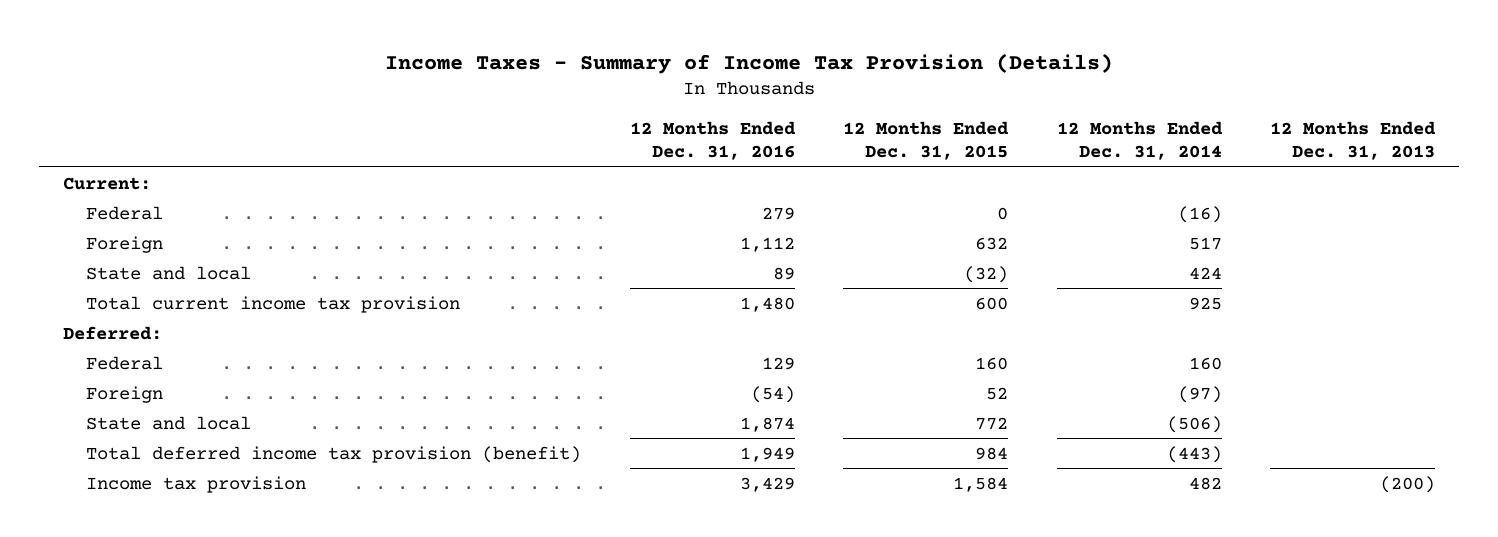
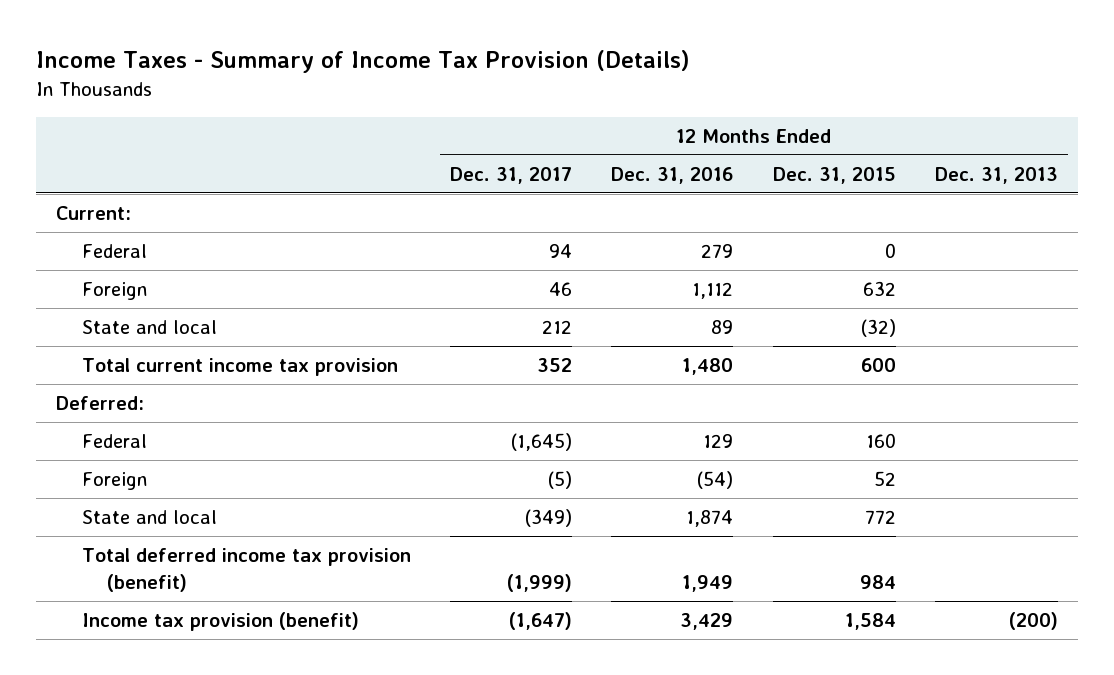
[1056,121,1223,161] 12 Months Ended Dec. 31, 2014 -> none
none -> [450,166,573,184] Dec. 31, 2017
[86,475,307,493] Income tax provision -> [81,612,359,632] Income tax provision (benefit)

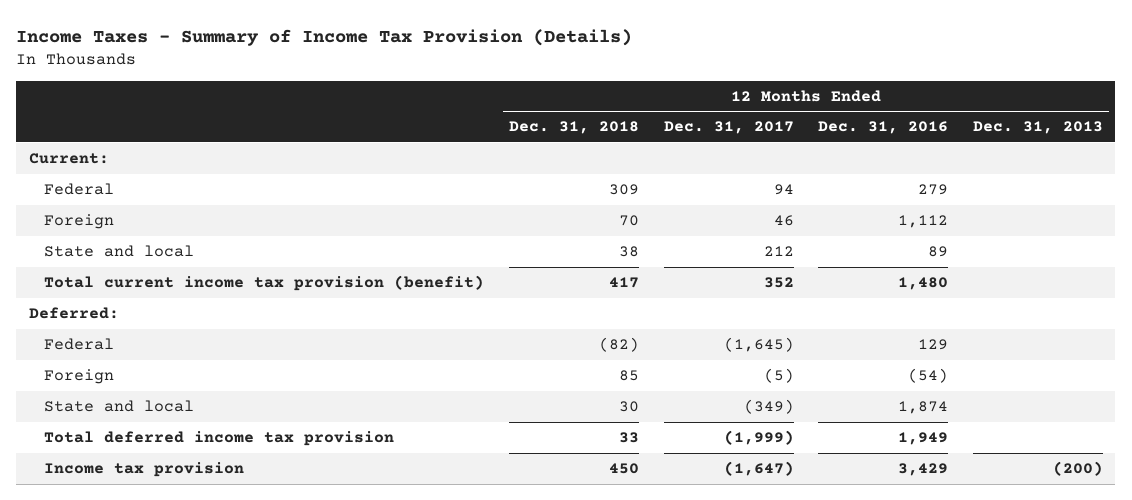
[772,166,896,184] Dec. 31, 2015 -> none
none -> [508,121,639,135] Dec. 31, 2018
[81,358,398,377] Total current income tax provision -> [44,275,485,292] Total current income tax provision (benefit)
[81,548,411,592] Total deferred income tax provision (benefit) -> [44,431,395,447] Total deferred income tax provision
[81,612,359,632] Income tax provision (benefit) -> [44,462,245,478] Income tax provision

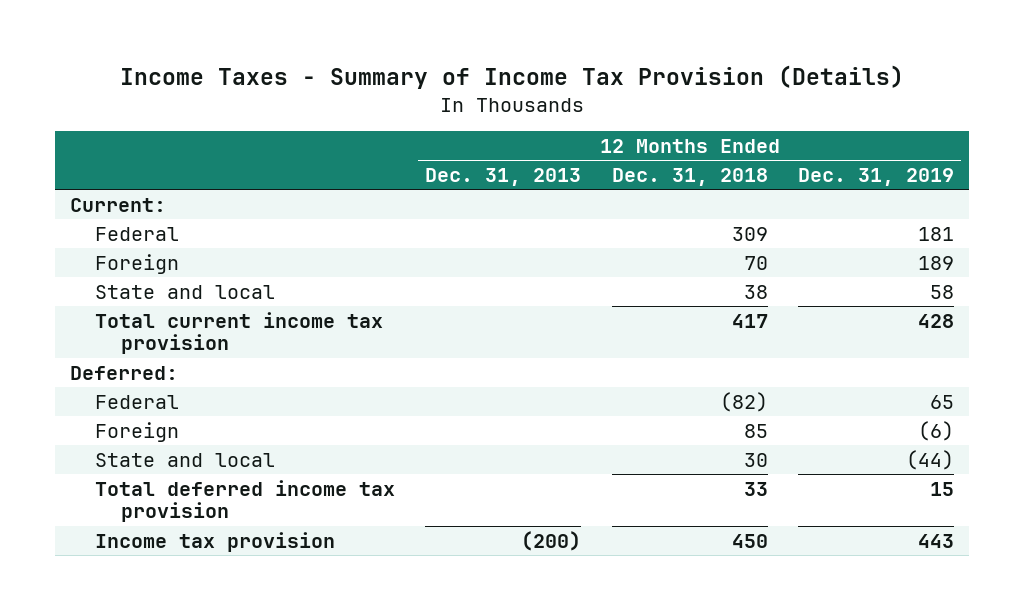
[663,121,794,135] Dec. 31, 2017 -> none
[818,121,949,135] Dec. 31, 2016 -> none
none -> [797,168,954,187] Dec. 31, 2019
[44,275,485,292] Total current income tax provision (benefit) -> [95,311,384,355] Total current income tax provision

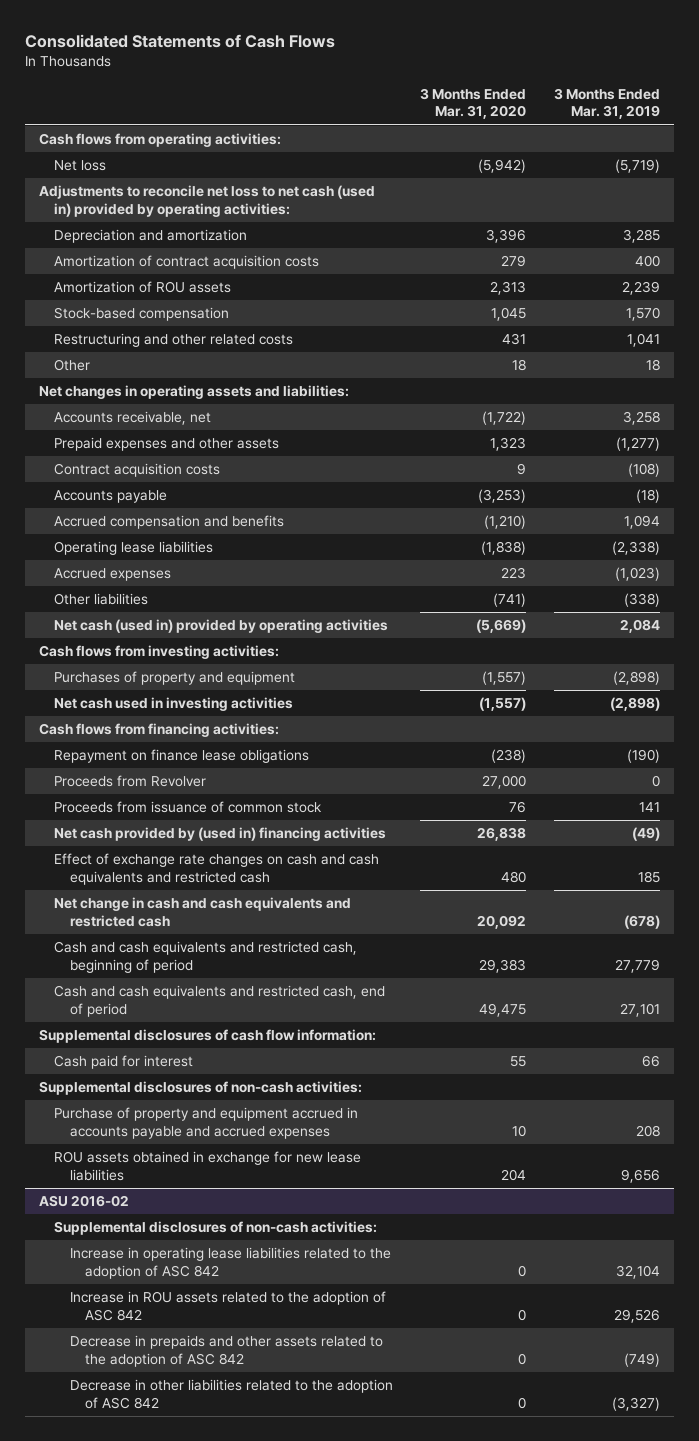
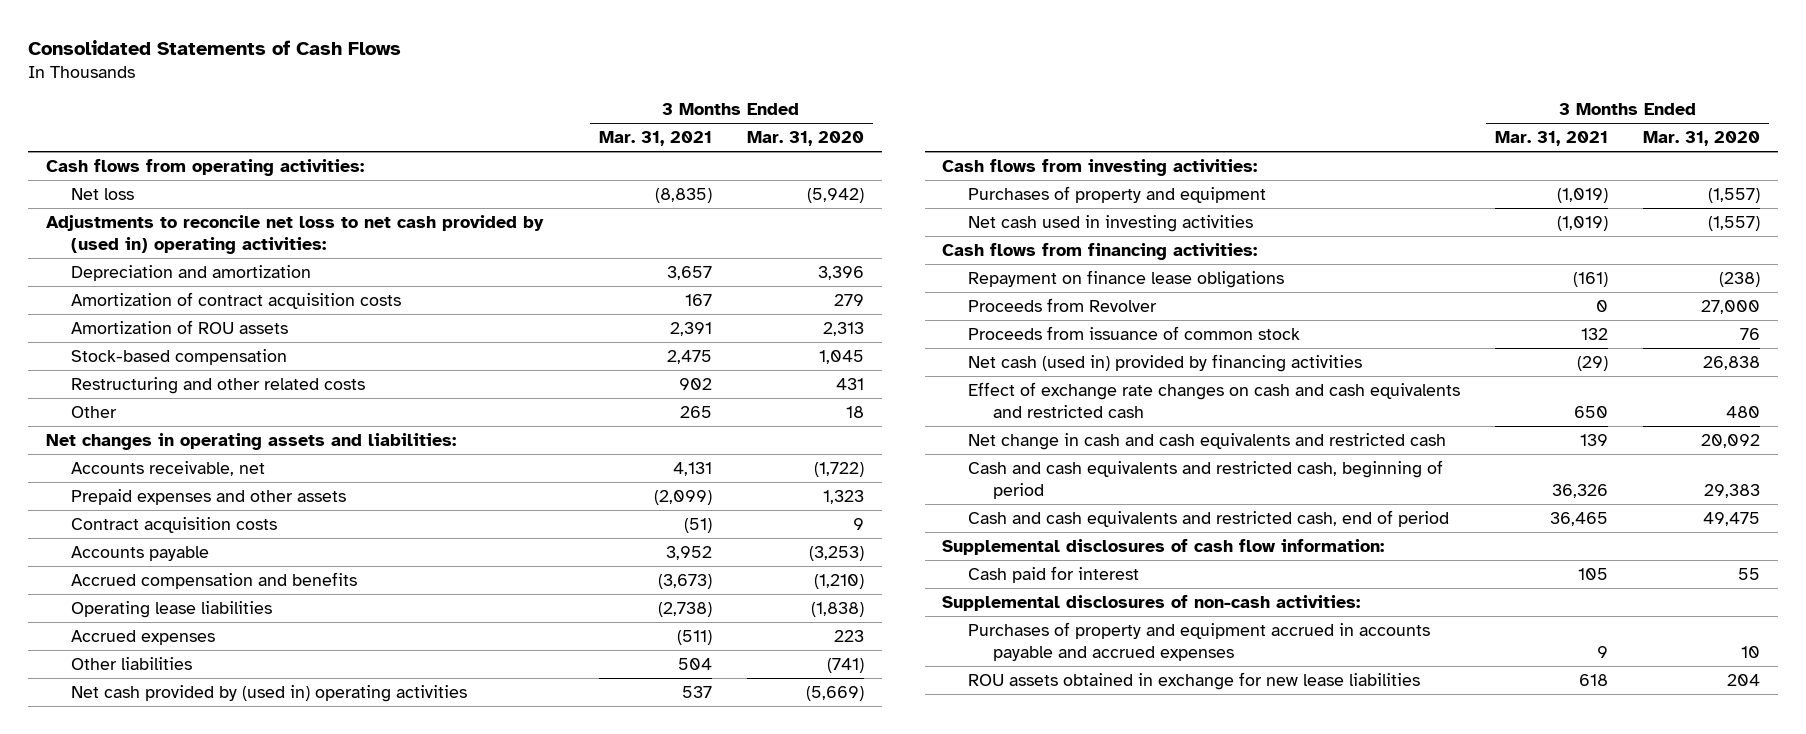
[554,87,661,120] 3 Months Ended Mar. 31, 2019 -> none
none -> [598,131,712,147] Mar. 31, 2021
[39,185,376,217] Adjustments to reconcile net loss to net cash (used in) provided by operating activities: -> [46,214,545,255] Adjustments to reconcile net loss to net cash provided by (used in) operating activities:
[54,619,389,634] Net cash (used in) provided by operating activities -> [71,684,468,702] Net cash provided by (used in) operating activities
[54,827,387,842] Net cash provided by (used in) financing activities -> [967,353,1362,372] Net cash (used in) provided by financing activities
[54,1107,359,1139] Purchase of property and equipment accrued in accounts payable and accrued expenses -> [967,621,1430,662] Purchases of property and equipment accrued in accounts payable and accrued expenses
[39,1195,130,1208] ASU 2016-02 -> none
[54,1221,378,1236] Supplemental disclosures of non-cash activities: -> none
[69,1247,391,1279] Increase in operating lease liabilities related to the adoption of ASC 842 -> none
[69,1291,386,1321] Increase in ROU assets related to the adoption of ASC 842 -> none
[69,1335,383,1367] Decrease in prepaids and other assets related to the adoption of ASC 842 -> none
[69,1379,393,1409] Decrease in other liabilities related to the adoption of ASC 842 -> none

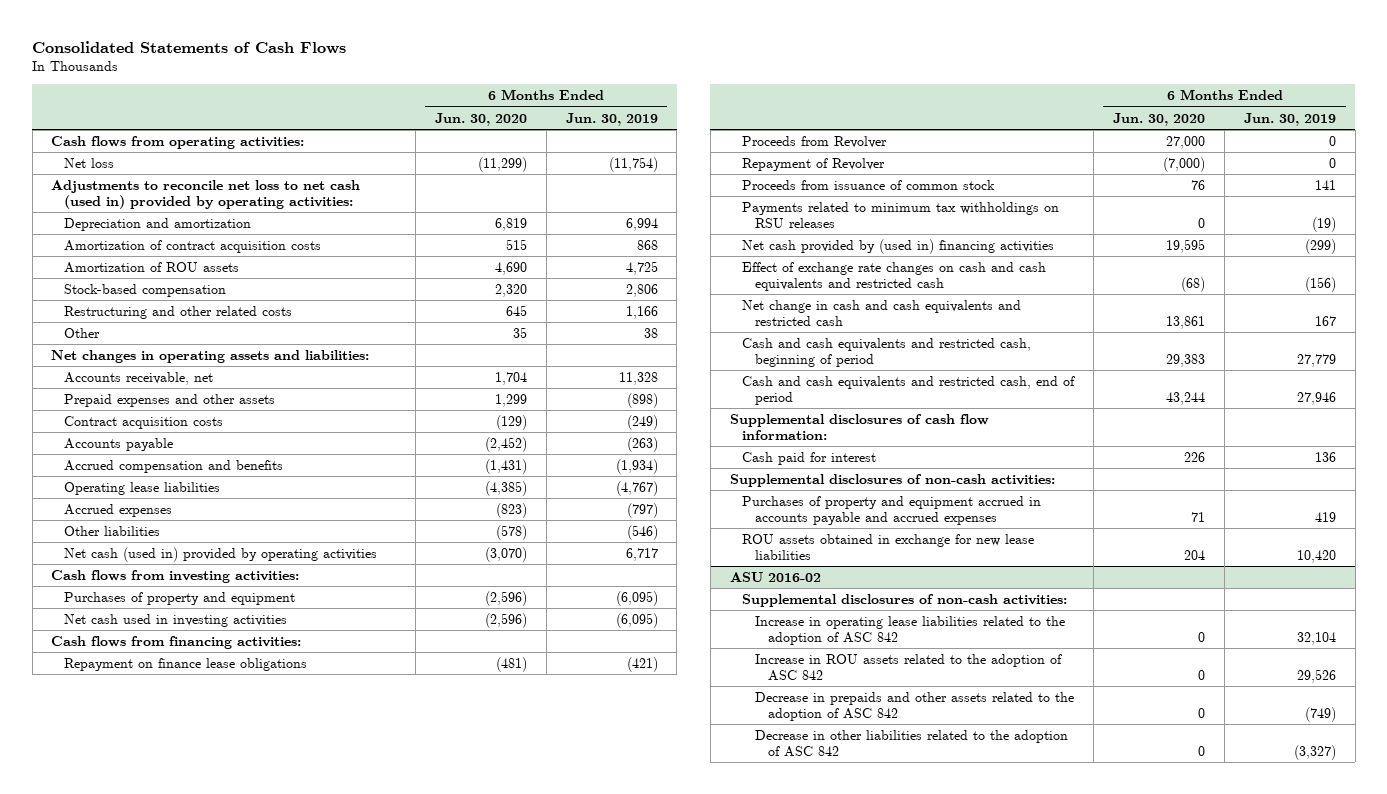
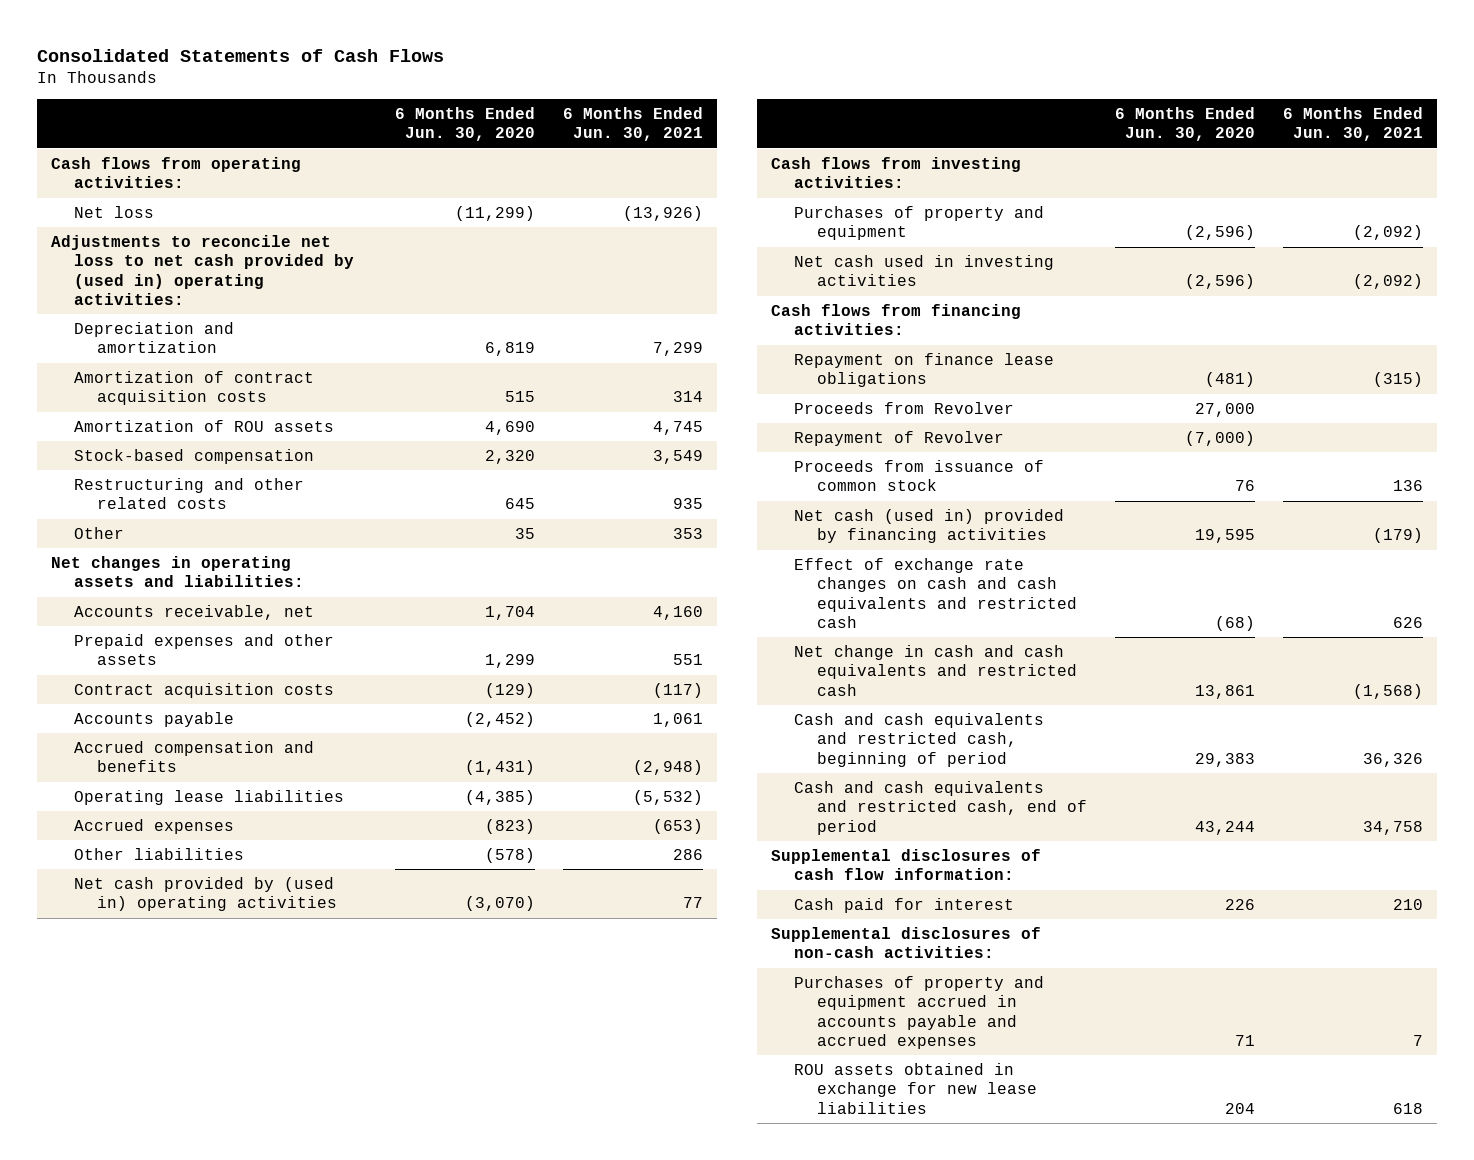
[565,112,658,126] Jun. 30, 2019 -> none
none -> [562,107,703,142] 6 Months Ended Jun. 30, 2021
[51,179,361,209] Adjustments to reconcile net loss to net cash (used in) provided by operating activities: -> [50,234,354,305] Adjustments to reconcile net loss to net cash provided by (used in) operating activities:
[64,546,378,562] Net cash (used in) provided by operating activities -> [73,876,337,912] Net cash provided by (used in) operating activities
[742,201,1060,228] Payments related to minimum tax withholdings on RSU releases -> none
[742,238,1055,254] Net cash provided by (used in) financing activities -> [793,508,1064,544] Net cash (used in) provided by financing activities
[729,571,821,582] ASU 2016-02 -> none
[742,593,1068,607] Supplemental disclosures of non-cash activities: -> none
[755,615,1066,645] Increase in operating lease liabilities related to the adoption of ASC 842 -> none
[755,653,1063,681] Increase in ROU assets related to the adoption of ASC 842 -> none
[755,691,1075,721] Decrease in prepaids and other assets related to the adoption of ASC 842 -> none
[755,729,1069,757] Decrease in other liabilities related to the adoption of ASC 842 -> none

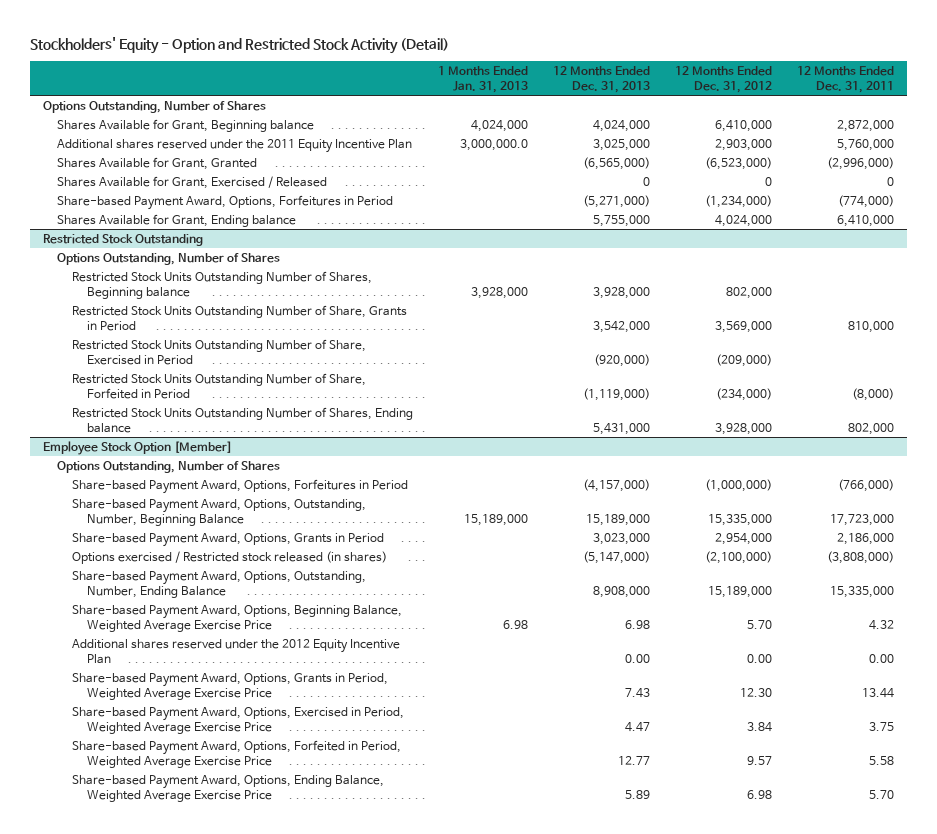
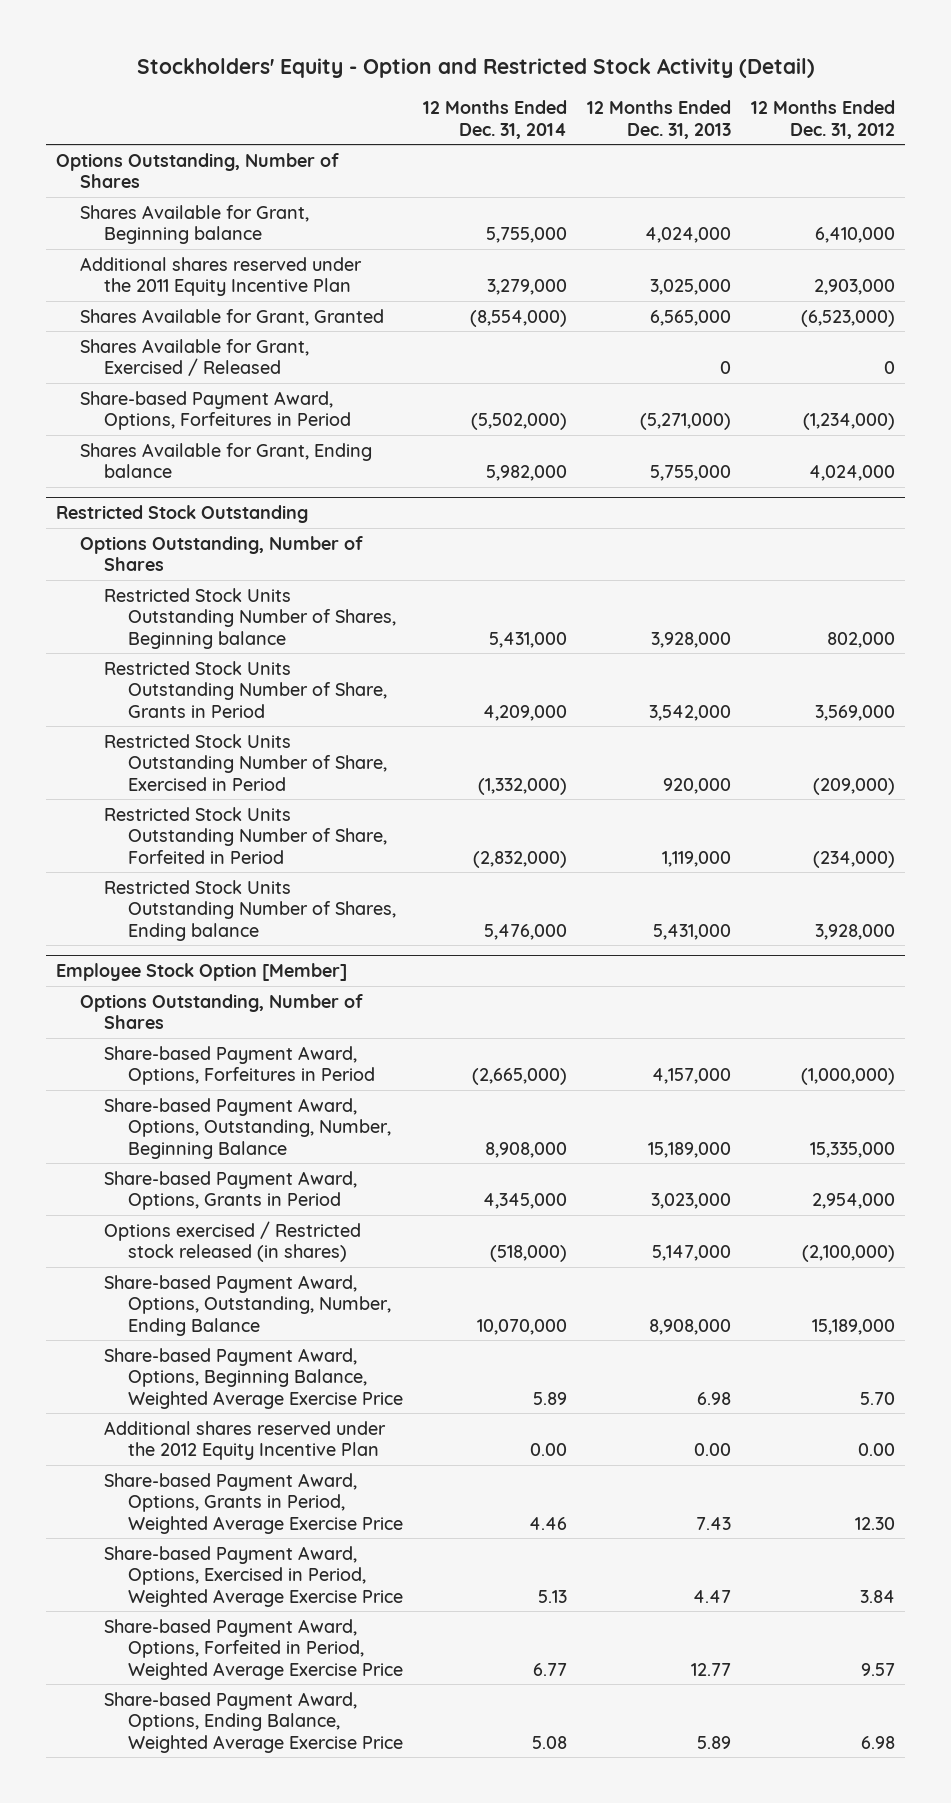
[438,65,529,93] 1 Months Ended Jan. 31, 2013 -> none
[797,65,895,93] 12 Months Ended Dec. 31, 2011 -> none
none -> [423,100,568,139] 12 Months Ended Dec. 31, 2014
[583,156,651,170] (6,565,000) -> [650,309,732,326] 6,565,000
[594,353,651,367] (920,000) -> [663,777,732,794] 920,000
[583,387,651,401] (1,119,000) -> [662,850,732,867] 1,119,000
[583,478,651,492] (4,157,000) -> [652,1068,732,1085] 4,157,000
[583,550,651,564] (5,147,000) -> [652,1245,732,1262] 5,147,000

